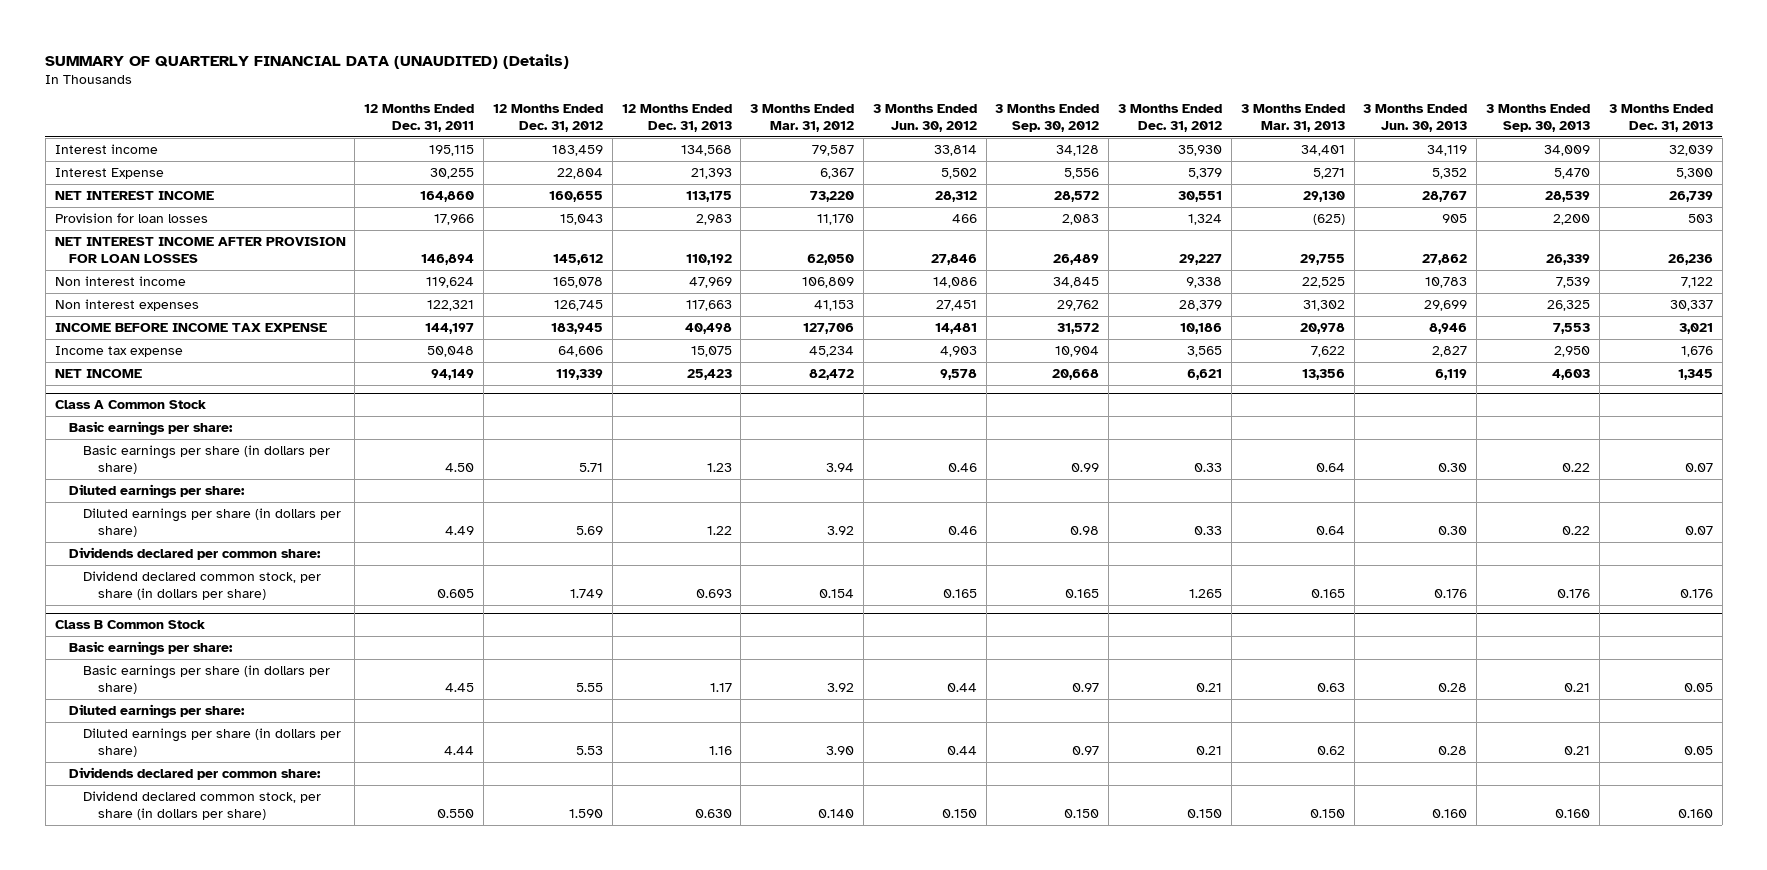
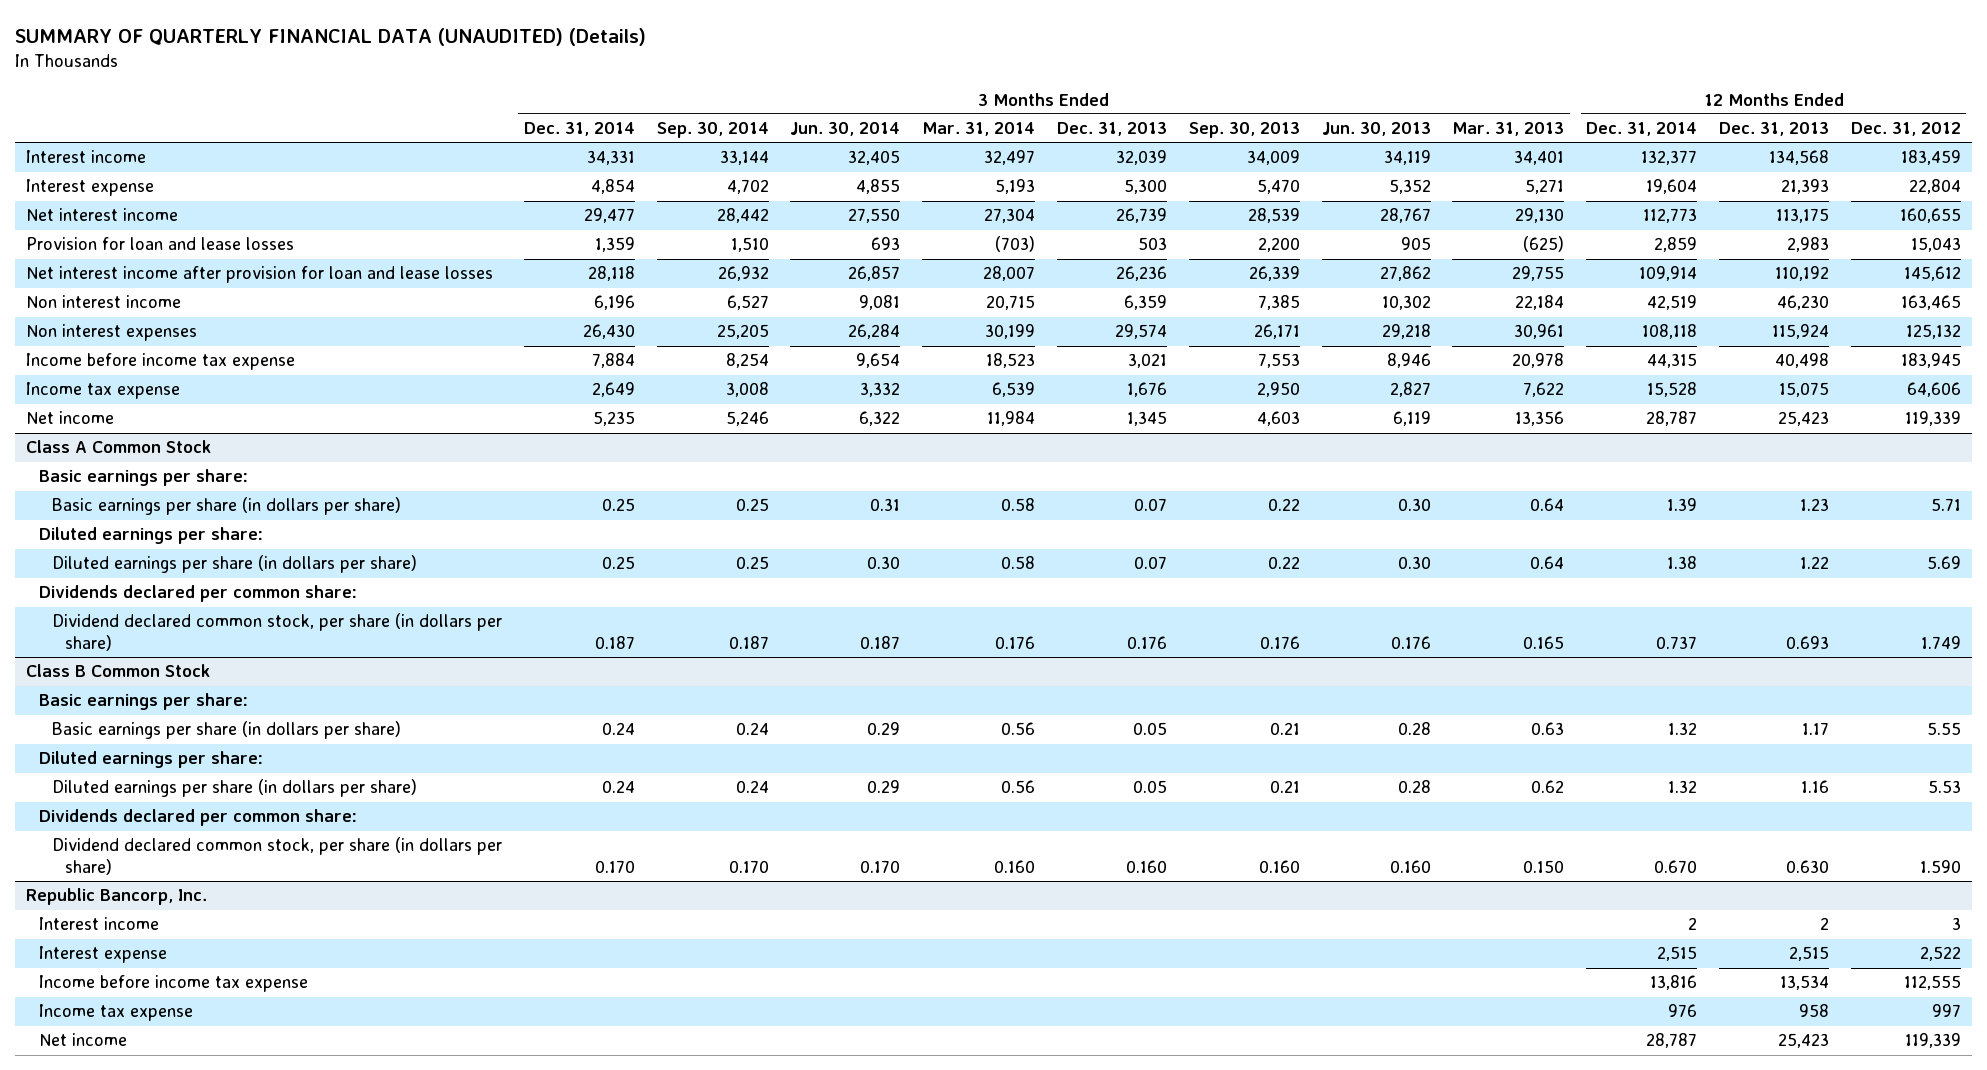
[364,104,475,132] 12 Months Ended Dec. 31, 2011 -> none
[750,104,855,132] 3 Months Ended Mar. 31, 2012 -> none
[872,104,977,132] 3 Months Ended Jun. 30, 2012 -> none
[995,104,1100,132] 3 Months Ended Sep. 30, 2012 -> none
[1118,104,1223,132] 3 Months Ended Dec. 31, 2012 -> none
none -> [523,122,635,137] Dec. 31, 2014
none -> [656,122,769,139] Sep. 30, 2014
none -> [790,122,901,137] Jun. 30, 2014
none -> [922,122,1036,137] Mar. 31, 2014
none -> [1586,122,1698,137] Dec. 31, 2014
[54,168,164,180] Interest Expense -> [25,179,154,197] Interest expense
[54,191,214,201] NET INTEREST INCOME -> [25,208,178,222] Net interest income
[54,213,208,224] Provision for loan losses -> [25,237,294,251] Provision for loan and lease losses
[54,237,346,263] NET INTEREST INCOME AFTER PROVISION FOR LOAN LOSSES -> [25,266,493,284] Net interest income after provision for loan and lease losses
[552,277,603,289] 165,078 -> [1900,295,1961,311] 163,465
[688,277,732,289] 47,969 -> [1777,295,1830,311] 46,230
[1301,277,1345,289] 22,525 -> [1515,295,1565,311] 22,184
[1425,277,1468,289] 10,783 -> [1381,295,1431,311] 10,302
[1556,277,1591,289] 7,539 -> [1257,295,1300,311] 7,385
[1680,277,1713,289] 7,122 -> [1123,295,1167,311] 6,359
[553,300,603,312] 126,745 -> [1905,324,1961,340] 125,132
[685,300,732,312] 117,663 -> [1772,324,1830,340] 115,924
[1302,300,1345,312] 31,302 -> [1514,324,1565,340] 30,961
[1424,300,1468,312] 29,699 -> [1381,324,1431,340] 29,218
[1547,300,1591,312] 26,325 -> [1253,324,1300,340] 26,171
[1669,300,1713,312] 30,337 -> [1114,324,1167,340] 29,574
[54,323,327,333] INCOME BEFORE INCOME TAX EXPENSE -> [25,353,295,371] Income before income tax expense
[54,369,142,379] NET INCOME -> [25,411,114,425] Net income
none -> [25,888,207,906] Republic Bancorp, Inc.
none -> [38,917,159,931] Interest income
none -> [38,946,167,964] Interest expense
none -> [38,975,308,993] Income before income tax expense
none -> [38,1004,193,1022] Income tax expense
none -> [38,1033,127,1047] Net income

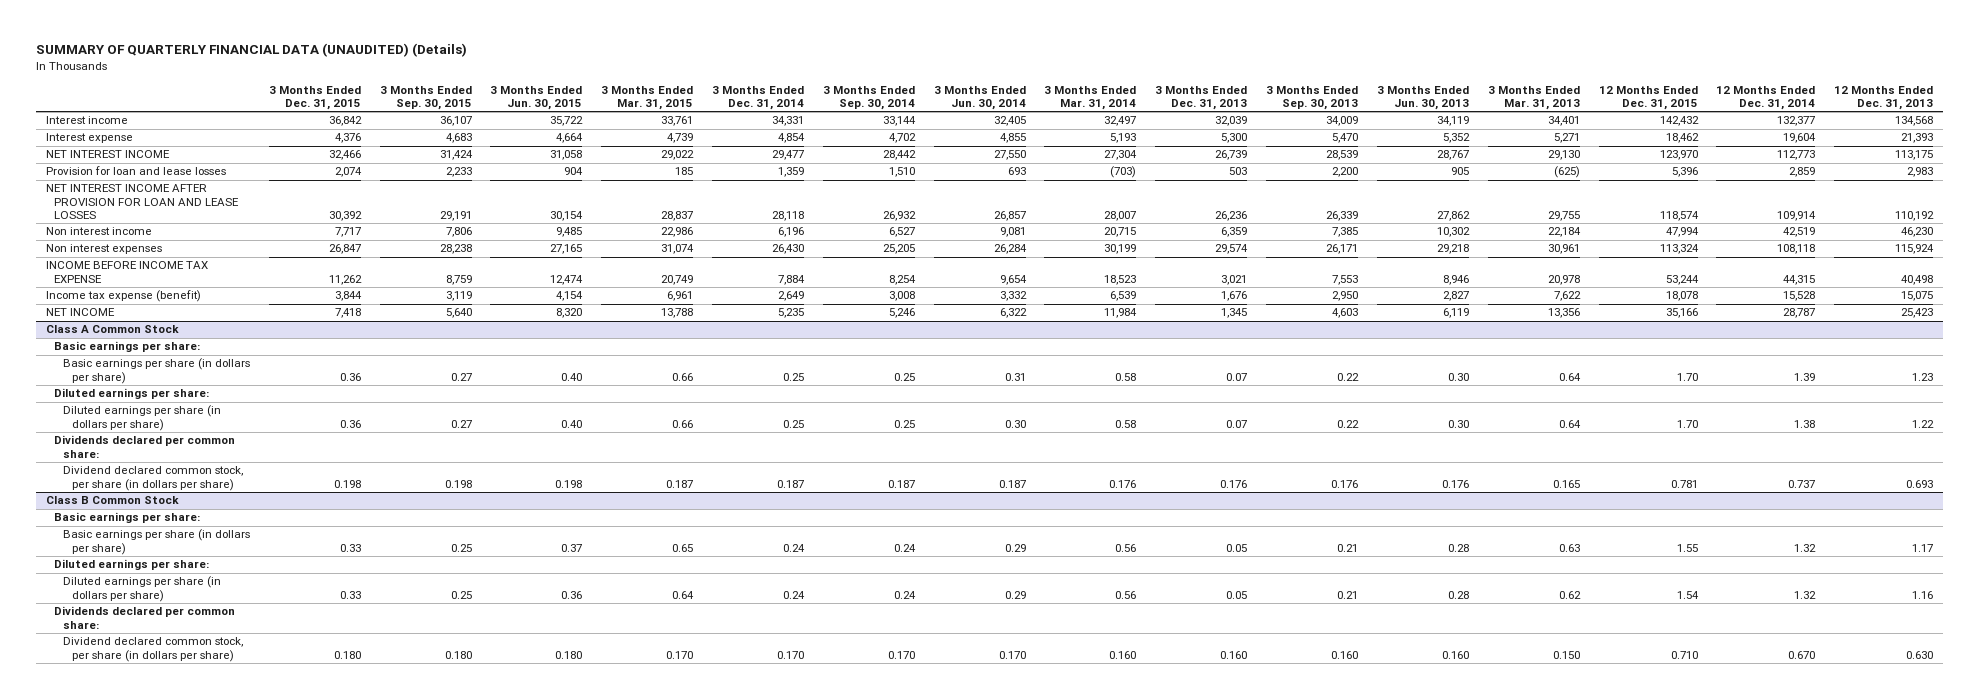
[1850,122,1961,137] Dec. 31, 2012 -> none
none -> [268,85,361,111] 3 Months Ended Dec. 31, 2015
none -> [379,85,472,111] 3 Months Ended Sep. 30, 2015
none -> [490,85,583,111] 3 Months Ended Jun. 30, 2015
none -> [601,85,694,111] 3 Months Ended Mar. 31, 2015
none -> [1598,85,1698,111] 12 Months Ended Dec. 31, 2015
[25,208,178,222] Net interest income -> [45,150,170,159] NET INTEREST INCOME
[25,266,493,284] Net interest income after provision for loan and lease losses -> [45,184,240,220] NET INTEREST INCOME AFTER PROVISION FOR LOAN AND LEASE LOSSES
[25,353,295,371] Income before income tax expense -> [45,261,208,283] INCOME BEFORE INCOME TAX EXPENSE
[25,382,180,400] Income tax expense -> [45,290,201,303] Income tax expense (benefit)
[25,411,114,425] Net income -> [45,308,115,317] NET INCOME
[25,888,207,906] Republic Bancorp, Inc. -> none
[38,917,159,931] Interest income -> none
[38,946,167,964] Interest expense -> none
[38,975,308,993] Income before income tax expense -> none
[38,1004,193,1022] Income tax expense -> none
[38,1033,127,1047] Net income -> none

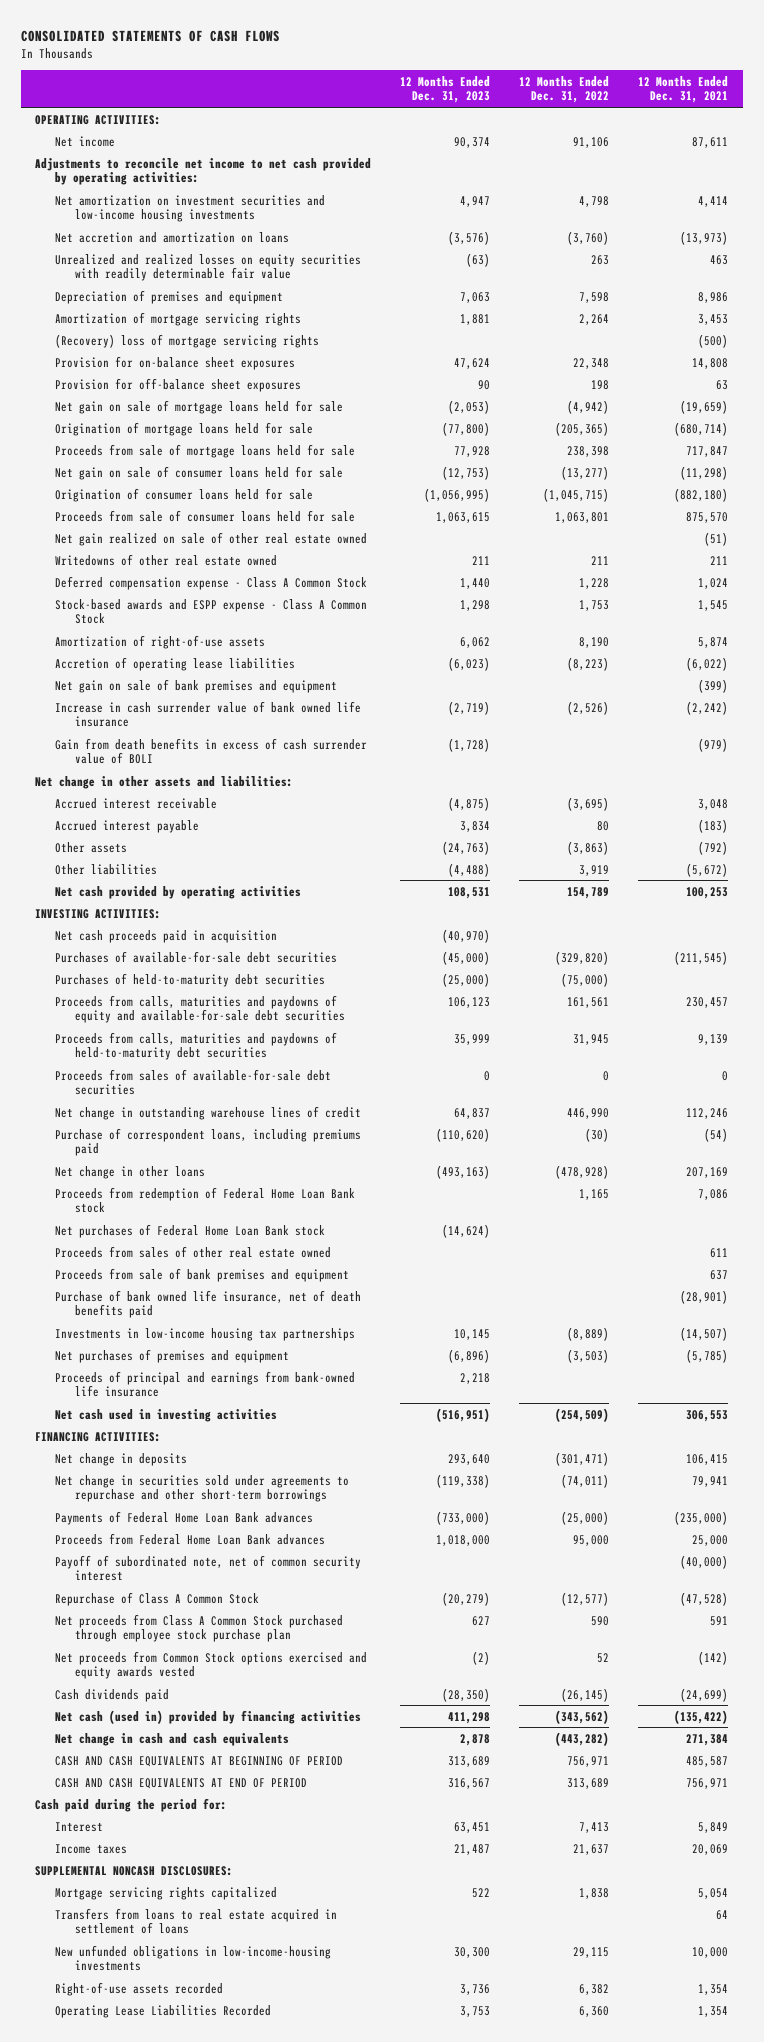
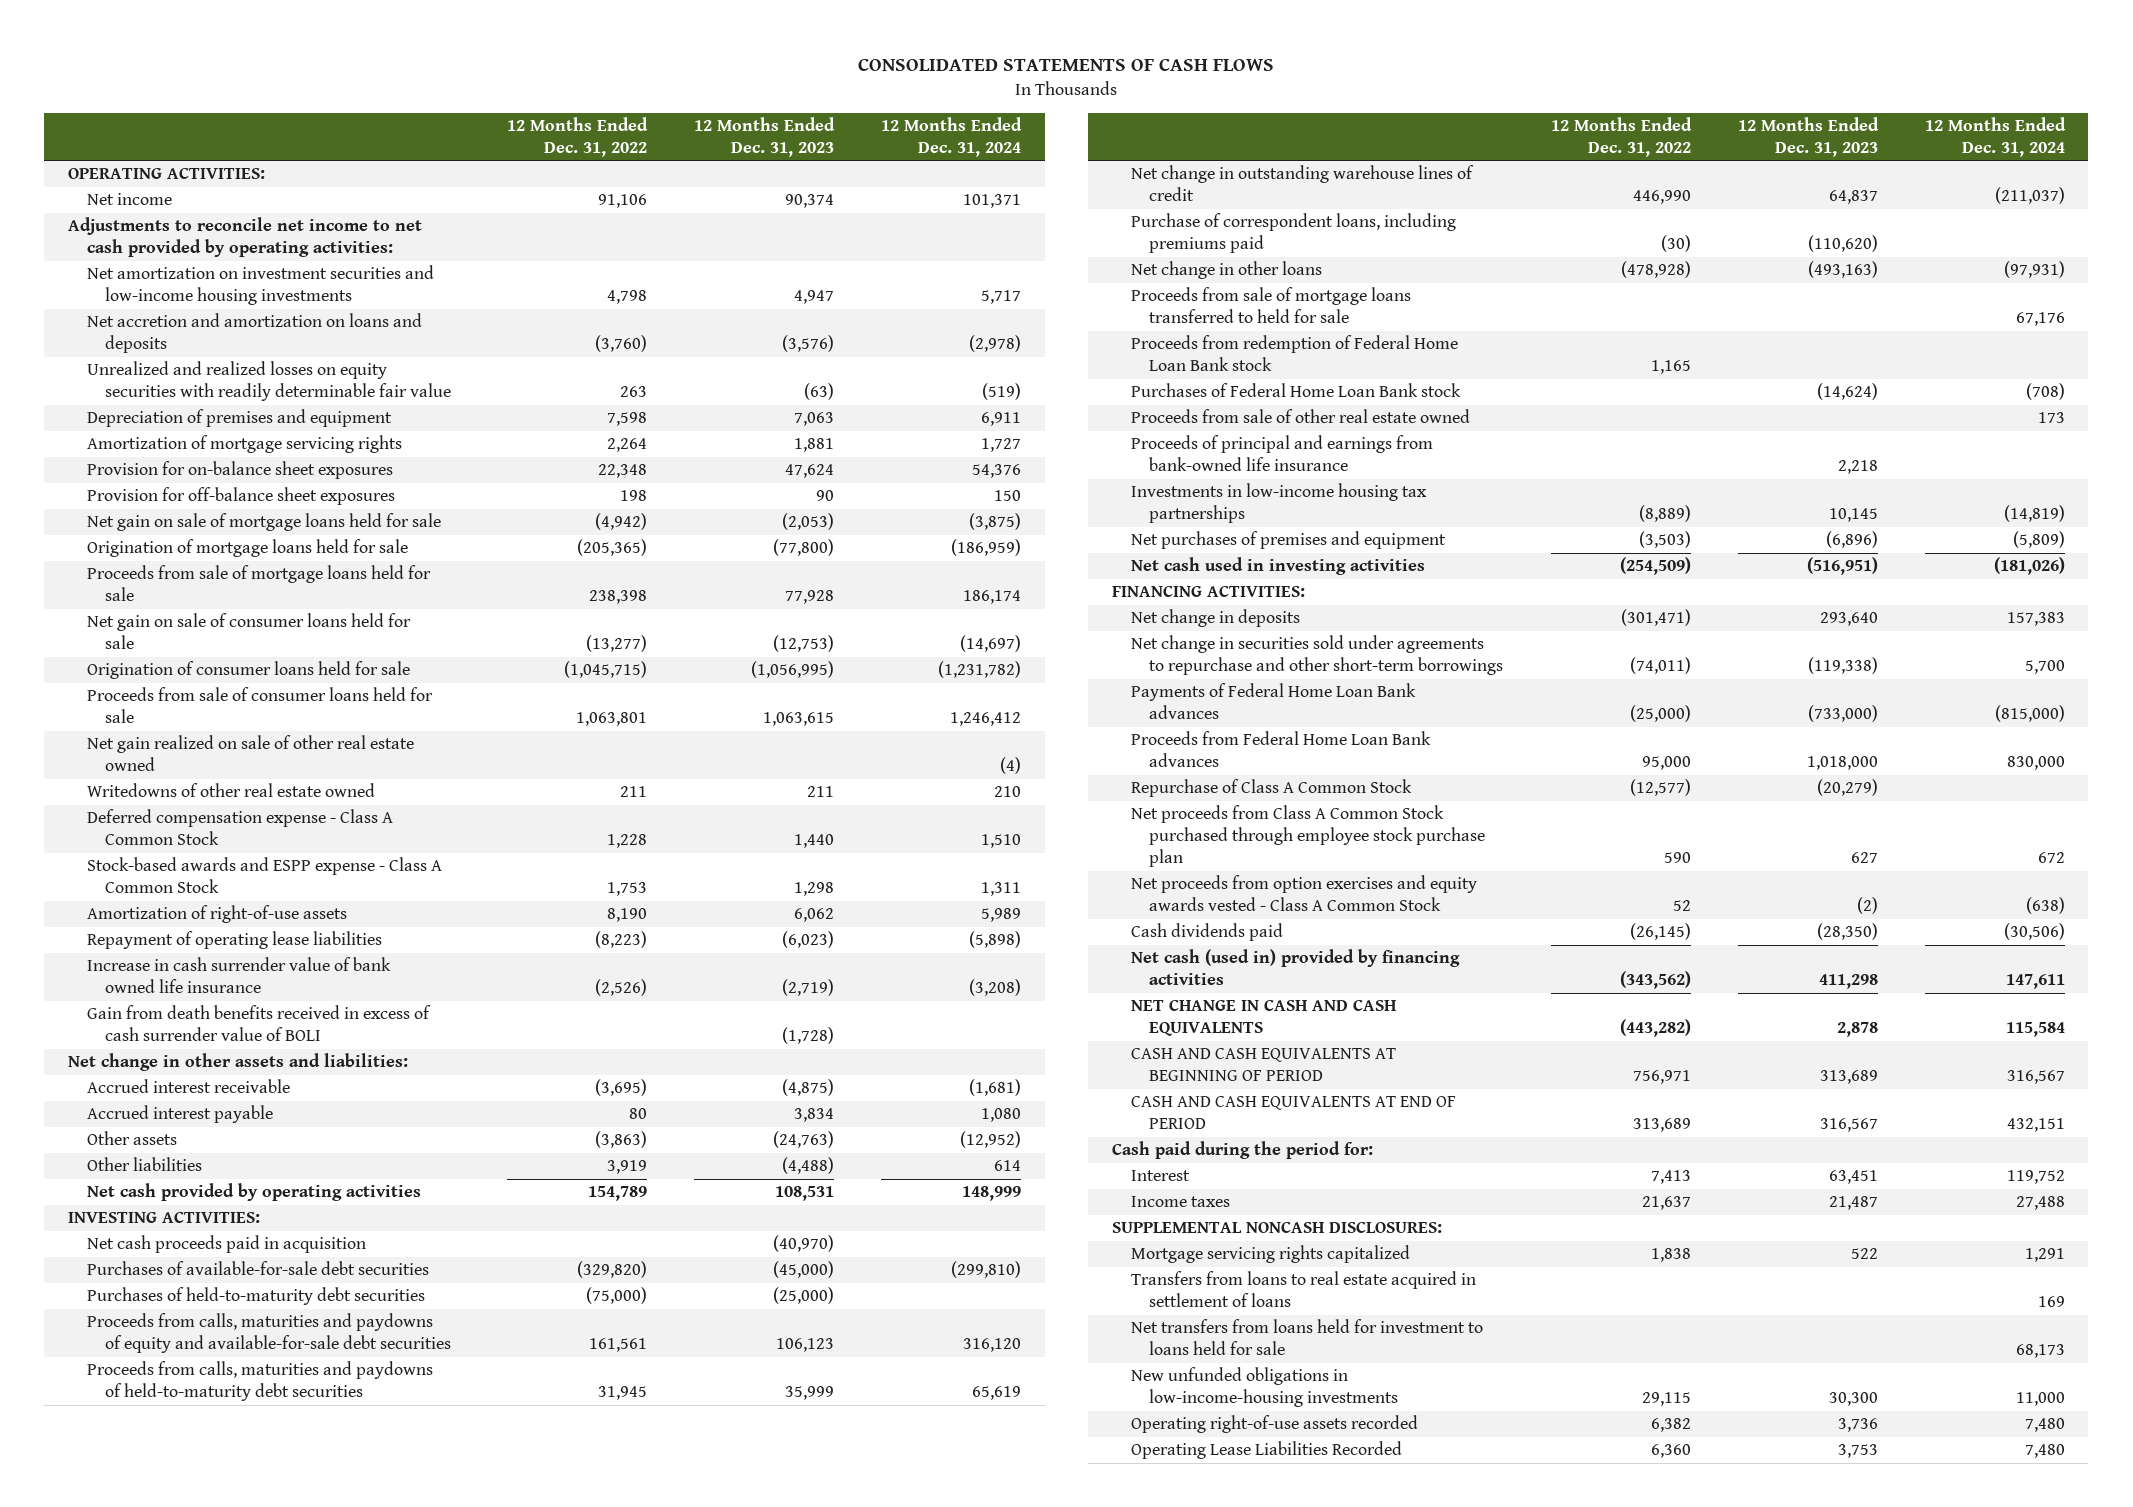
[638,75,729,104] 12 Months Ended Dec. 31, 2021 -> none
none -> [881,116,1023,157] 12 Months Ended Dec. 31, 2024
[55,231,290,243] Net accretion and amortization on loans -> [86,313,422,354] Net accretion and amortization on loans and deposits
[55,333,320,348] (Recovery) loss of mortgage servicing rights -> none
[55,678,338,693] Net gain on sale of bank premises and equipment -> none
[55,656,296,671] Accretion of operating lease liabilities -> [86,931,382,950] Repayment of operating lease liabilities
[55,737,368,765] Gain from death benefits in excess of cash surrender value of BOLI -> [86,1005,431,1042] Gain from death benefits received in excess of cash surrender value of BOLI
[55,1068,332,1096] Proceeds from sales of available-for-sale debt securities -> none
none -> [1130,287,1411,324] Proceeds from sale of mortgage loans transferred to held for sale
[55,1267,350,1282] Proceeds from sale of bank premises and equipment -> none
[55,1289,362,1319] Purchase of bank owned life insurance, net of death benefits paid -> none
[55,1223,326,1238] Net purchases of Federal Home Loan Bank stock -> [1130,383,1461,398] Purchases of Federal Home Loan Bank stock
[55,1245,332,1258] Proceeds from sales of other real estate owned -> [1130,409,1470,424] Proceeds from sale of other real estate owned
[55,1370,356,1398] Proceeds of principal and earnings from bank-owned life insurance -> [1130,435,1433,472] Proceeds of principal and earnings from bank-owned life insurance
[55,1554,362,1582] Payoff of subordinated note, net of common security interest -> none
[55,1650,368,1680] Net proceeds from Common Stock options exercised and equity awards vested -> [1130,875,1477,912] Net proceeds from option exercises and equity awards vested - Class A Common Stock
[55,1732,290,1746] Net change in cash and cash equivalents -> [1130,1000,1396,1037] NET CHANGE IN CASH AND CASH EQUIVALENTS
none -> [1130,1319,1483,1356] Net transfers from loans held for investment to loans held for sale
[55,1981,224,1996] Right-of-use assets recorded -> [1130,1415,1418,1434] Operating right-of-use assets recorded

